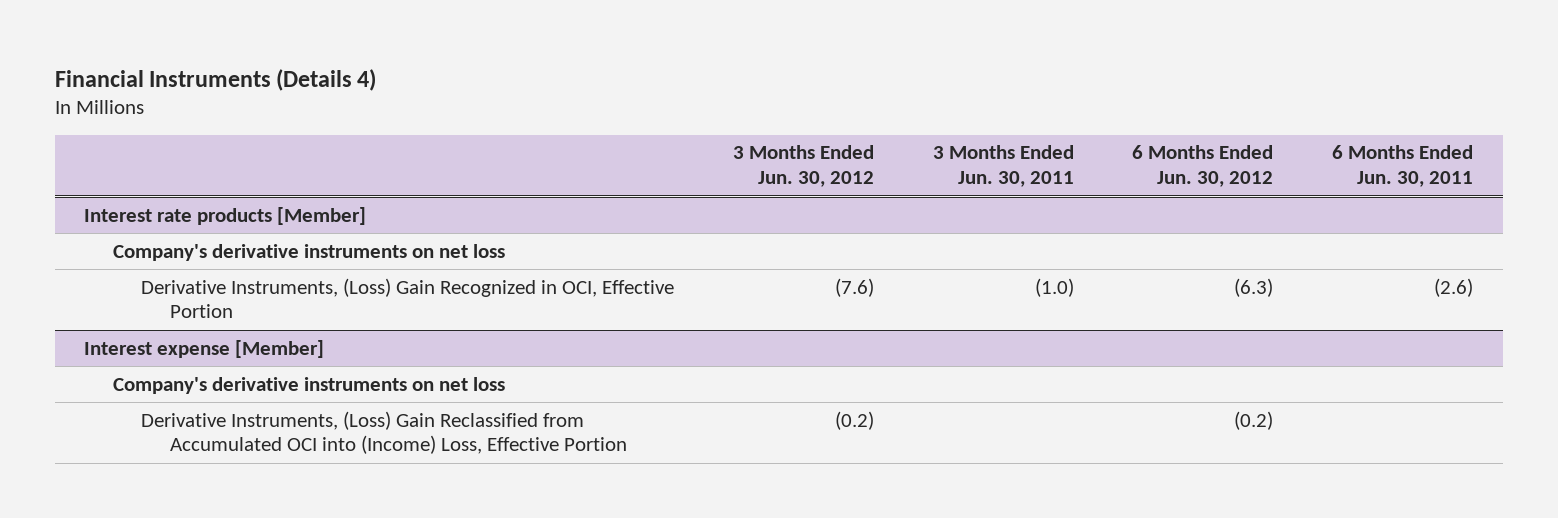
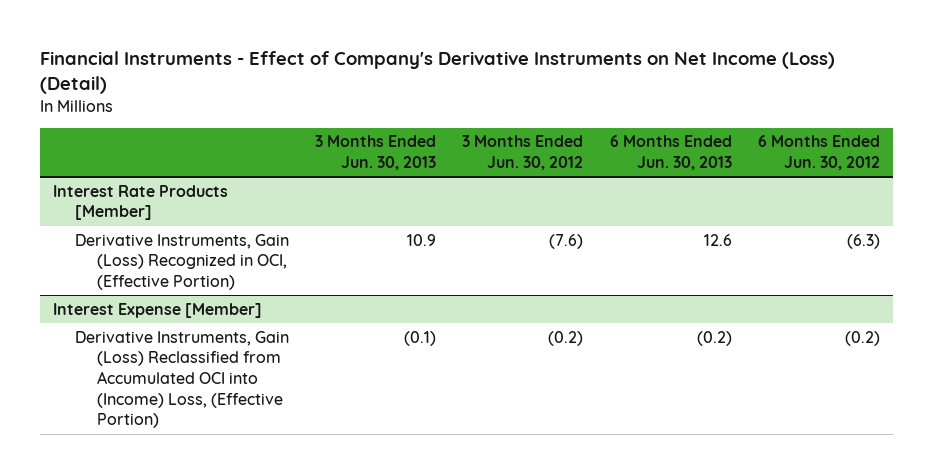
[55,68,377,91] Financial Instruments (Details 4) -> [40,51,836,94] Financial Instruments - Effect of Company's Derivative Instruments on Net Income (Loss) (Detail)
[932,145,1074,188] 3 Months Ended Jun. 30, 2011 -> none
[1332,145,1474,188] 6 Months Ended Jun. 30, 2011 -> none
none -> [315,135,437,170] 3 Months Ended Jun. 30, 2013
none -> [609,135,732,170] 6 Months Ended Jun. 30, 2013
[112,243,505,261] Company's derivative instruments on net loss -> none
[112,376,505,394] Company's derivative instruments on net loss -> none
[84,206,367,225] Interest rate products [Member] -> [53,184,229,221] Interest Rate Products [Member]
[141,277,675,319] Derivative Instruments, (Loss) Gain Recognized in OCI, Effective Portion -> [75,233,290,291] Derivative Instruments, Gain (Loss) Recognized in OCI, (Effective Portion)
[84,339,325,358] Interest expense [Member] -> [53,302,263,318] Interest Expense [Member]
[141,410,627,455] Derivative Instruments, (Loss) Gain Reclassified from Accumulated OCI into (Income) Loss, Effective Portion -> [75,330,290,429] Derivative Instruments, Gain (Loss) Reclassified from Accumulated OCI into (Income) Loss, (Effective Portion)

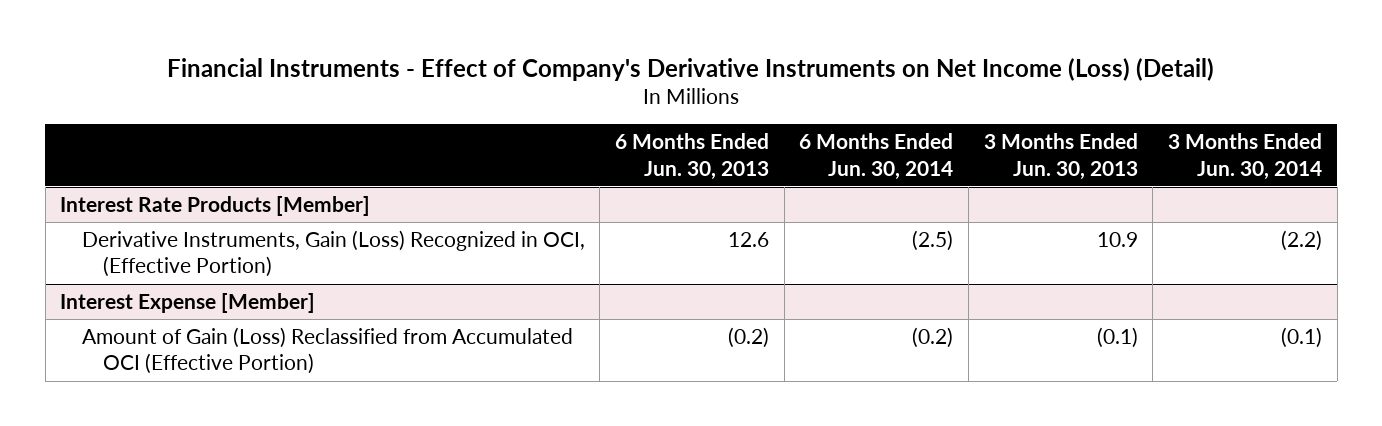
[462,135,584,170] 3 Months Ended Jun. 30, 2012 -> none
[757,135,880,170] 6 Months Ended Jun. 30, 2012 -> none
none -> [799,133,954,180] 6 Months Ended Jun. 30, 2014
none -> [1167,133,1322,180] 3 Months Ended Jun. 30, 2014
[75,330,290,429] Derivative Instruments, Gain (Loss) Reclassified from Accumulated OCI into (Income) Loss, (Effective Portion) -> [81,326,573,375] Amount of Gain (Loss) Reclassified from Accumulated OCI (Effective Portion)

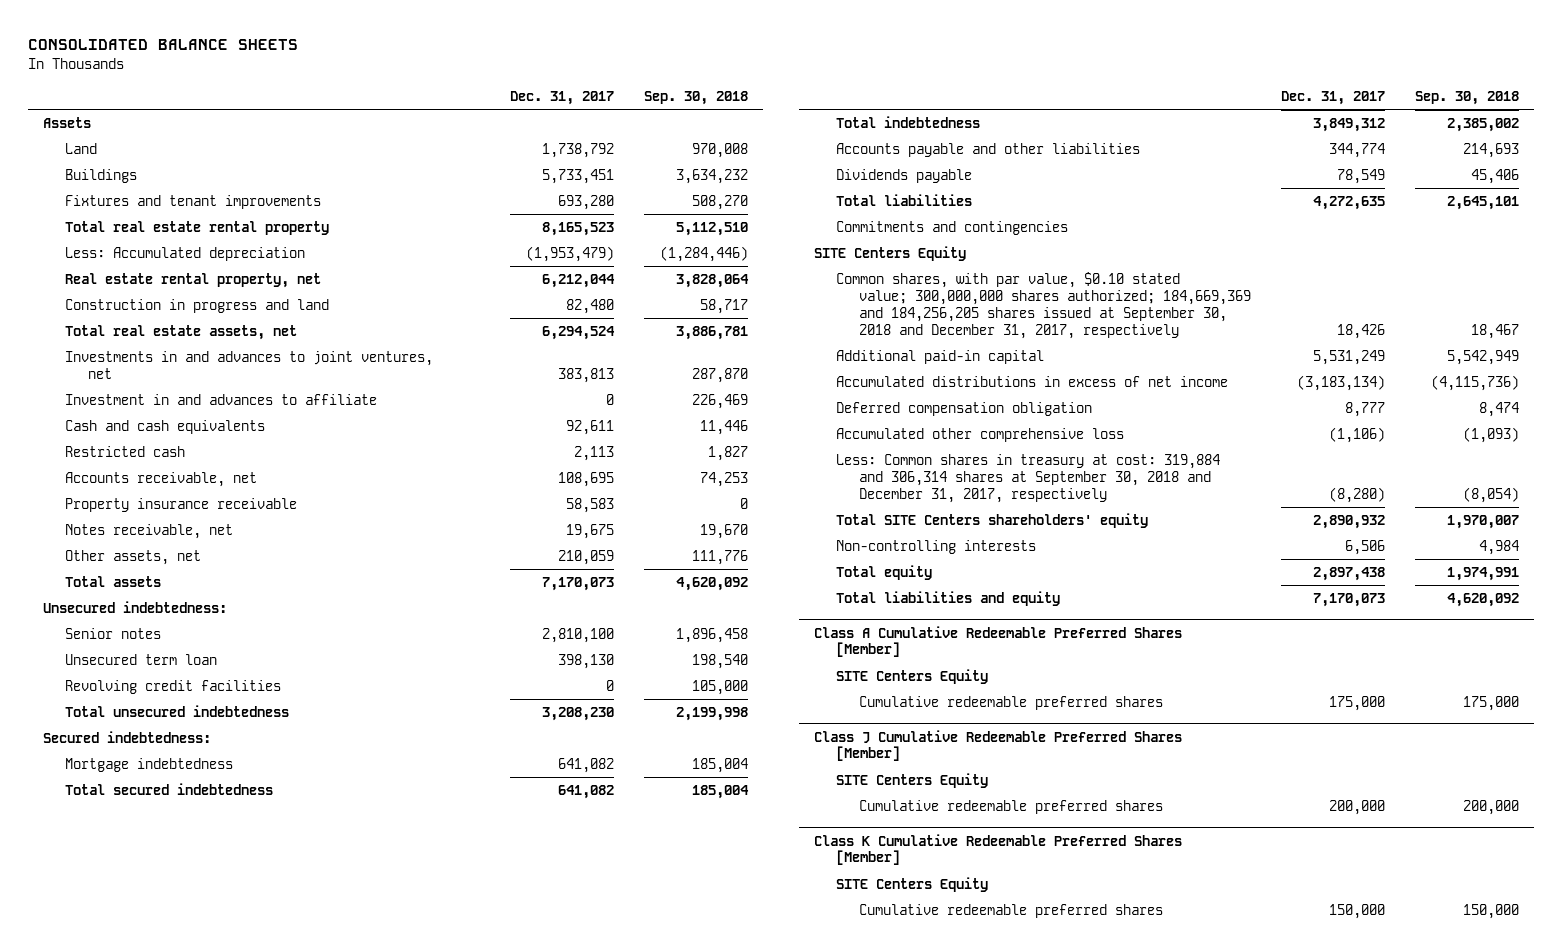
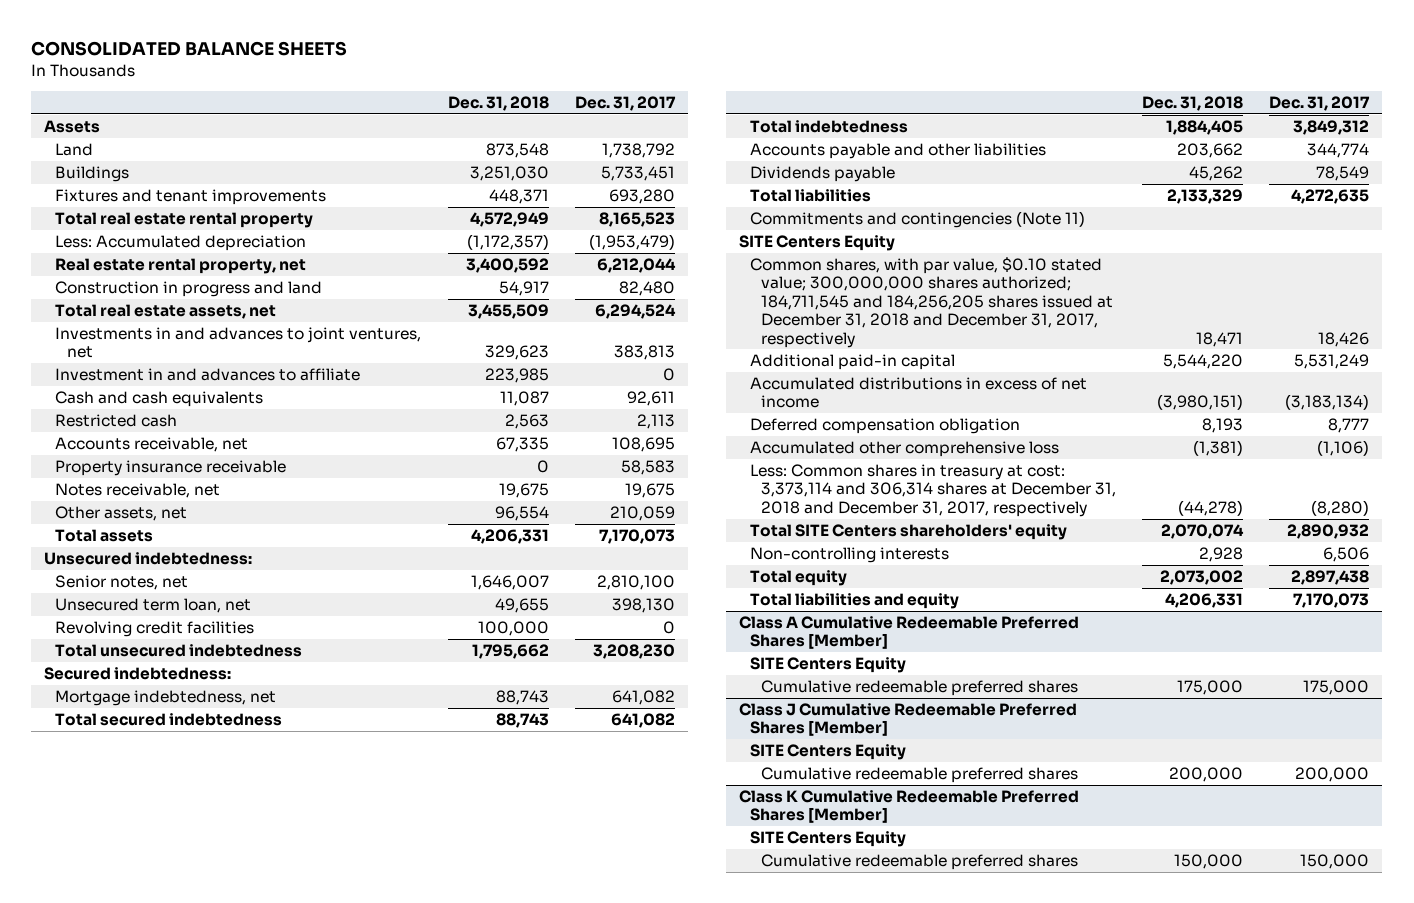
[644,90,749,105] Sep. 30, 2018 -> none
none -> [447,96,549,112] Dec. 31, 2018
[65,628,162,640] Senior notes -> [55,574,189,590] Senior notes, net
[65,654,218,666] Unsecured term loan -> [55,597,252,613] Unsecured term loan, net
[65,758,234,773] Mortgage indebtedness -> [55,689,277,706] Mortgage indebtedness, net
[836,221,1069,236] Commitments and contingencies -> [750,210,1086,228] Commitments and contingencies (Note 11)
[836,272,1251,339] Common shares, with par value, $0.10 stated value; 300,000,000 shares authorized; 184,669,369 and 184,256,205 shares issued at September 30, 2018 and December 31, 2017, respectively -> [750,256,1114,348] Common shares, with par value, $0.10 stated value; 300,000,000 shares authorized; 184,711,545 and 184,256,205 shares issued at December 31, 2018 and December 31, 2017, respectively
[836,454,1221,503] Less: Common shares in treasury at cost: 319,884 and 306,314 shares at September 30, 2018 and December 31, 2017, respectively -> [750,463,1117,517] Less: Common shares in treasury at cost: 3,373,114 and 306,314 shares at December 31, 2018 and December 31, 2017, respectively

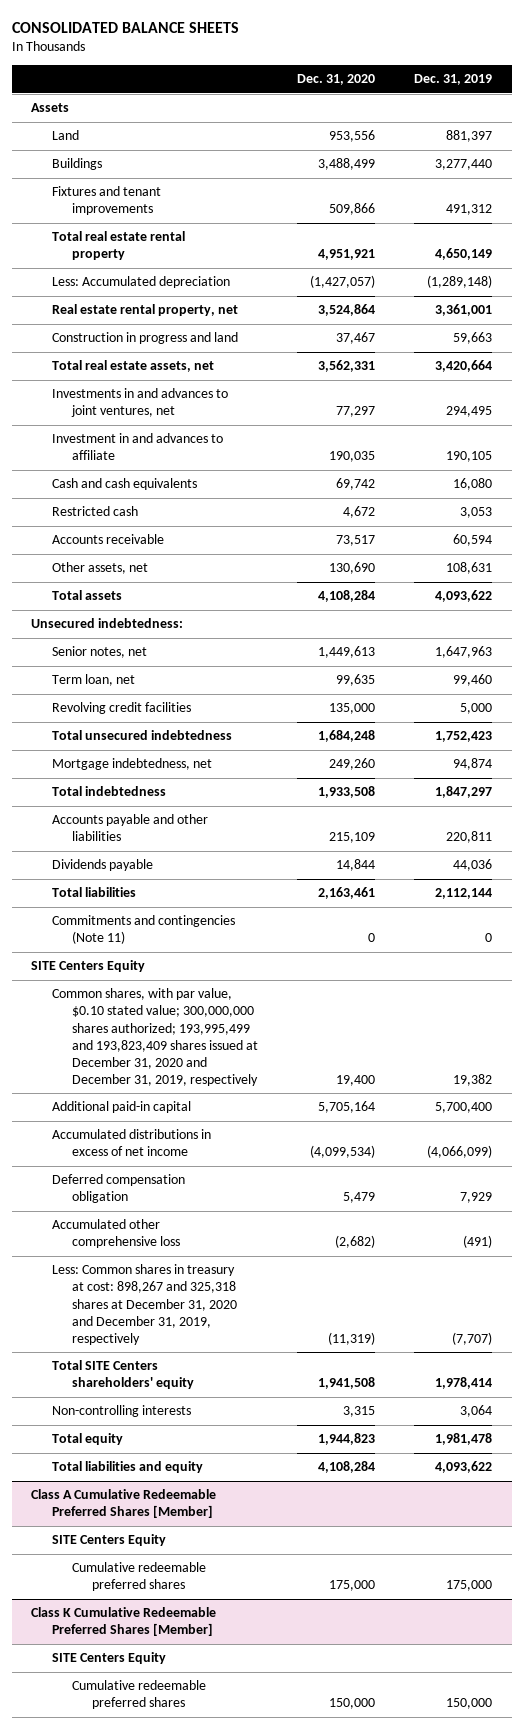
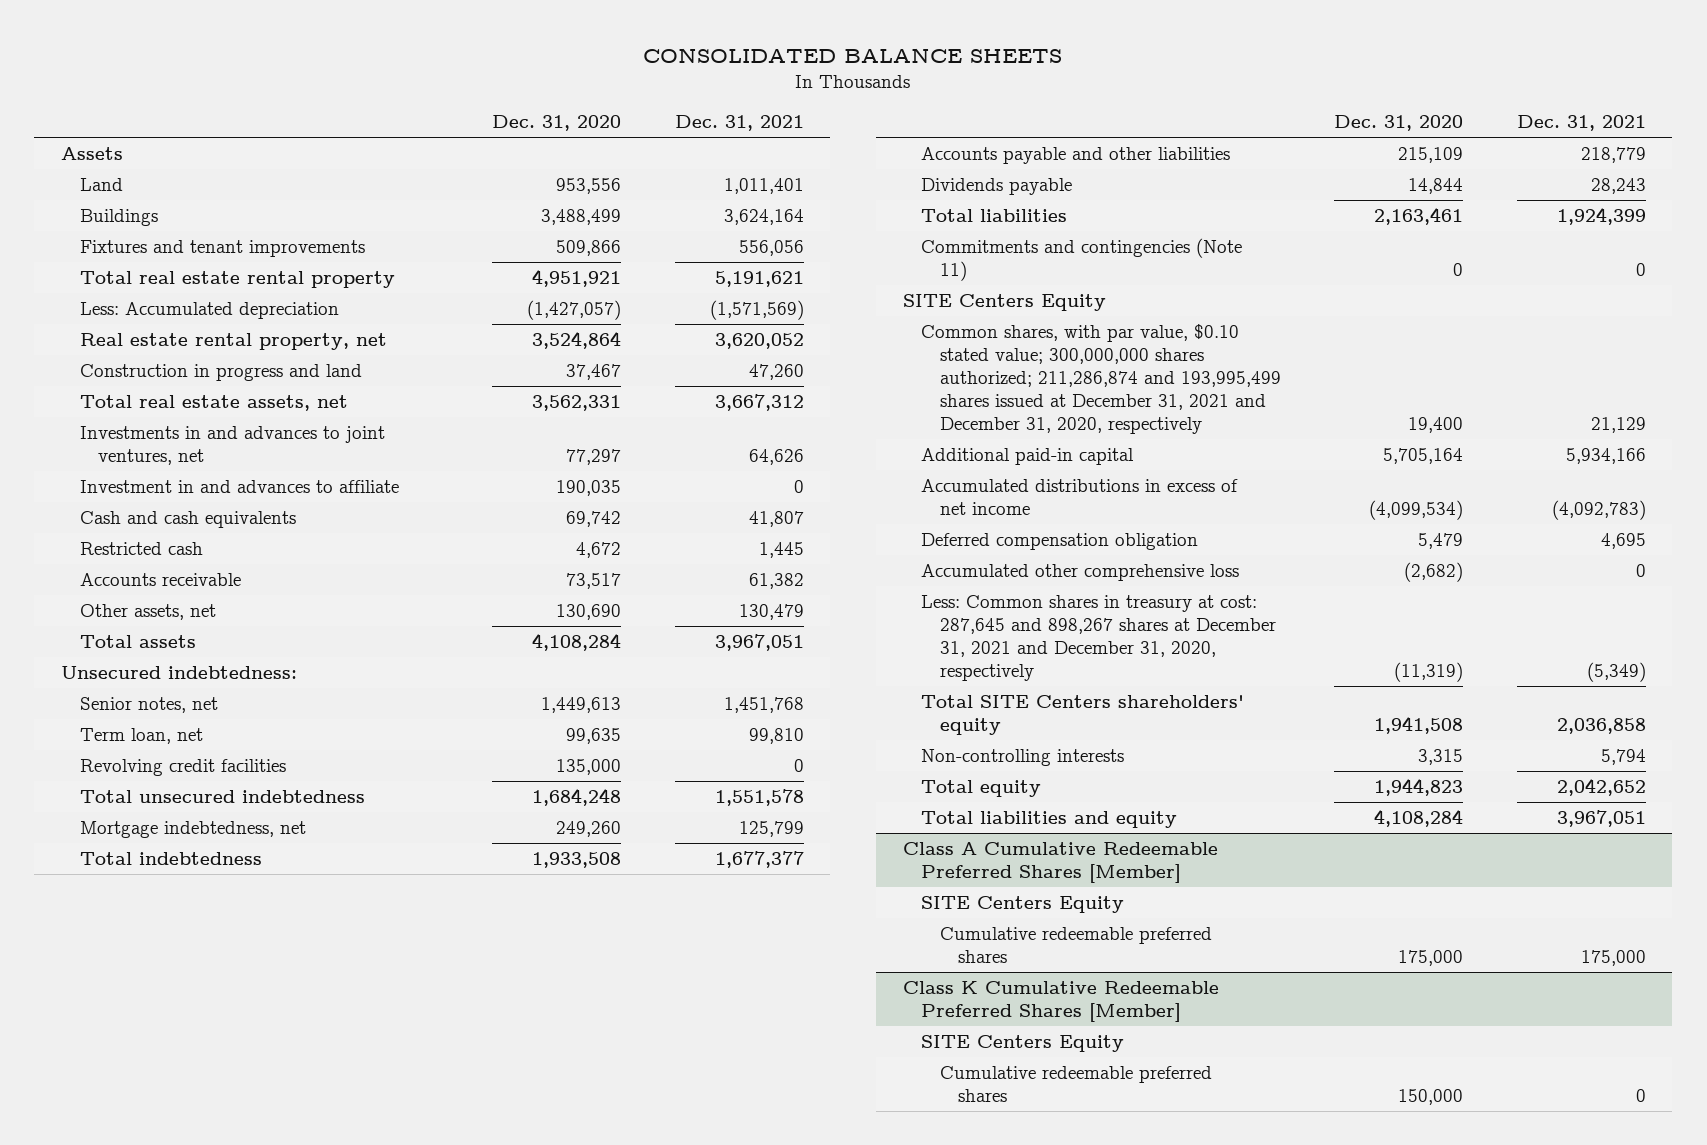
[414,74,493,86] Dec. 31, 2019 -> none
none -> [674,114,804,131] Dec. 31, 2021
[51,988,258,1086] Common shares, with par value, $0.10 stated value; 300,000,000 shares authorized; 193,995,499 and 193,823,409 shares issued at December 31, 2020 and December 31, 2019, respectively -> [921,323,1281,435] Common shares, with par value, $0.10 stated value; 300,000,000 shares authorized; 211,286,874 and 193,995,499 shares issued at December 31, 2021 and December 31, 2020, respectively
[51,1264,237,1345] Less: Common shares in treasury at cost: 898,267 and 325,318 shares at December 31, 2020 and December 31, 2019, respectively -> [921,594,1276,682] Less: Common shares in treasury at cost: 287,645 and 898,267 shares at December 31, 2021 and December 31, 2020, respectively

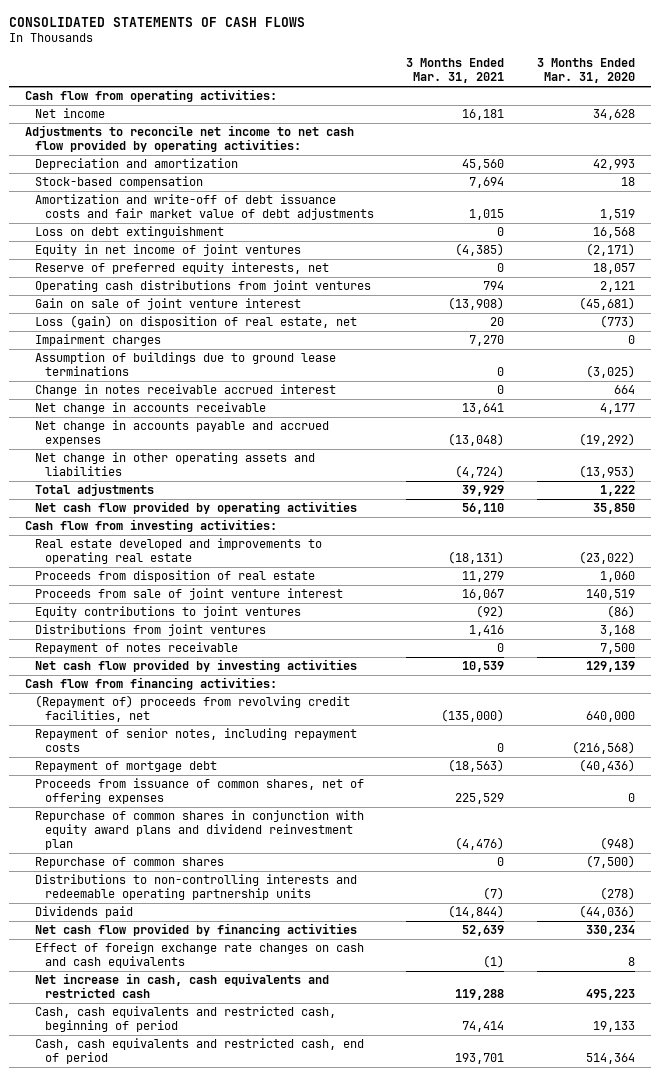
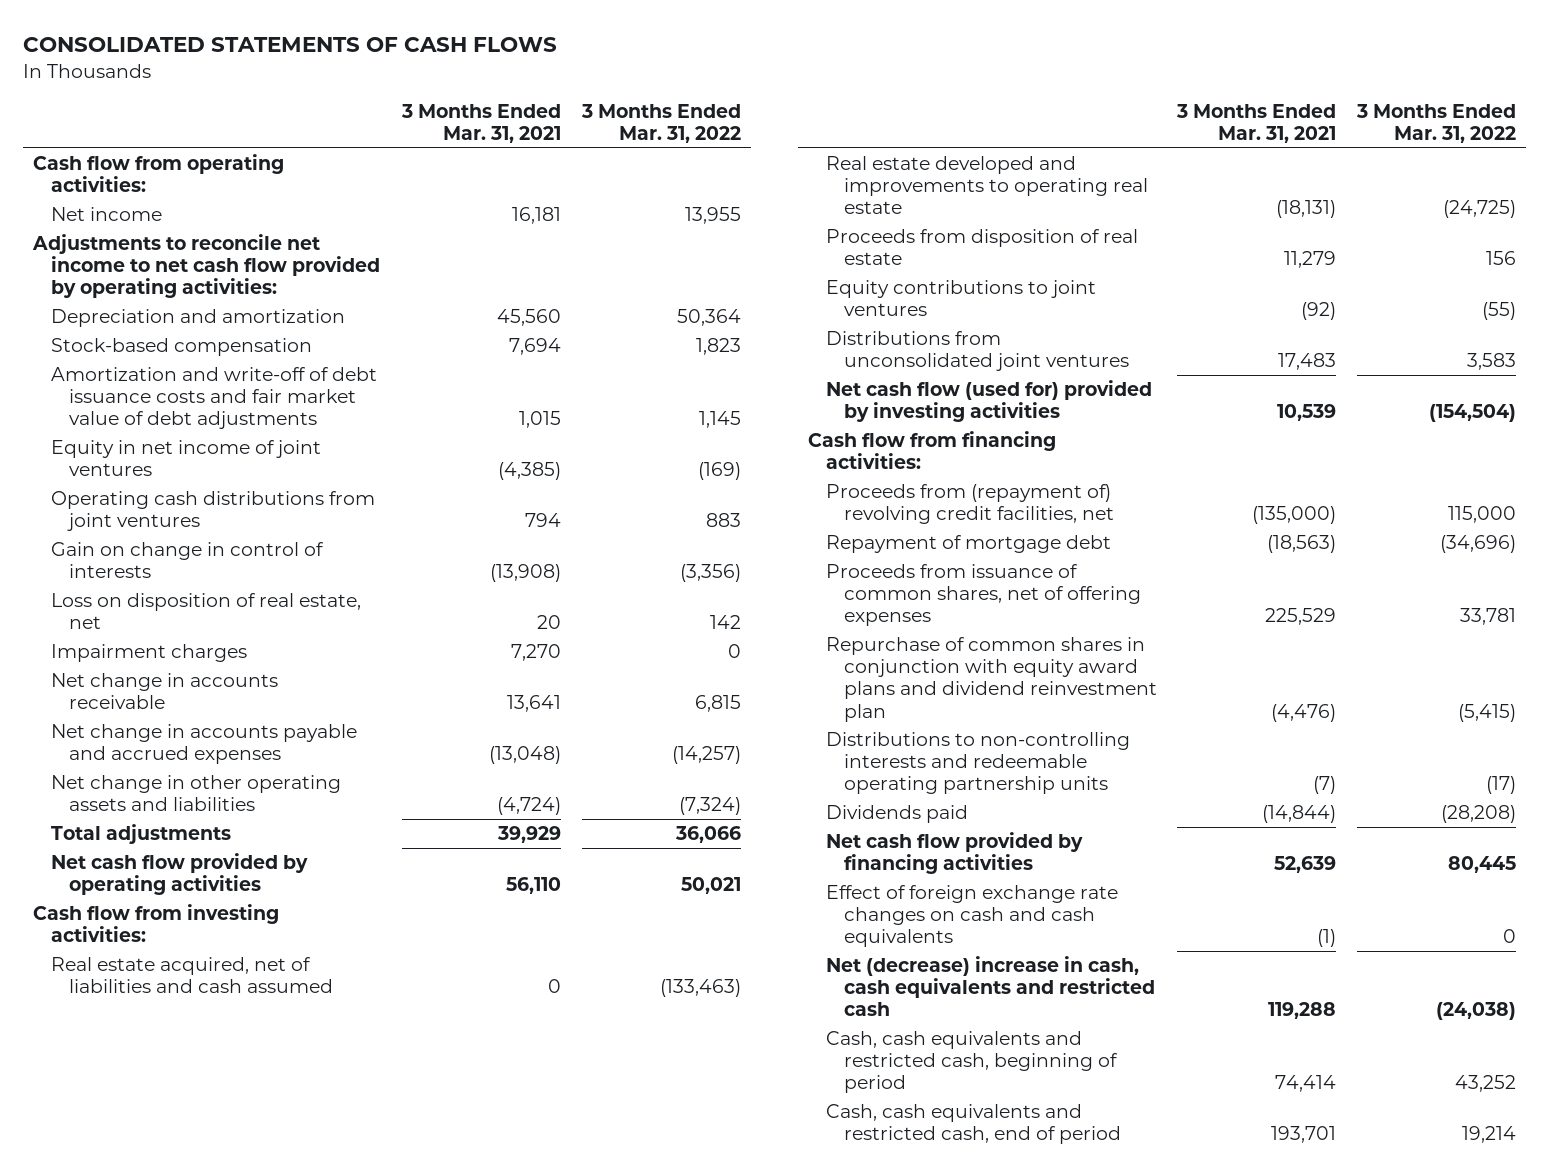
[536,58,635,84] 3 Months Ended Mar. 31, 2020 -> none
none -> [580,103,741,143] 3 Months Ended Mar. 31, 2022
[35,226,225,239] Loss on debt extinguishment -> none
[35,262,330,275] Reserve of preferred equity interests, net -> none
[35,298,302,311] Gain on sale of joint venture interest -> [51,542,325,579] Gain on change in control of interests
[35,315,358,329] Loss (gain) on disposition of real estate, net -> [51,593,362,630] Loss on disposition of real estate, net
[35,352,337,377] Assumption of buildings due to ground lease terminations -> none
[35,384,337,397] Change in notes receivable accrued interest -> none
none -> [51,957,333,994] Real estate acquired, net of liabilities and cash assumed
[35,588,344,601] Proceeds from sale of joint venture interest -> none
[35,642,239,655] Repayment of notes receivable -> none
[35,624,267,637] Distributions from joint ventures -> [826,331,1129,372] Distributions from unconsolidated joint ventures
[469,625,505,637] 1,416 -> [1278,353,1337,371] 17,483
[35,659,358,673] Net cash flow provided by investing activities -> [826,380,1153,423] Net cash flow (used for) provided by investing activities
[35,728,358,753] Repayment of senior notes, including repayment costs -> none
[35,695,351,723] (Repayment of) proceeds from revolving credit facilities, net -> [826,484,1114,525] Proceeds from (repayment of) revolving credit facilities, net
[35,857,225,869] Repurchase of common shares -> none
[35,973,330,999] Net increase in cash, cash equivalents and restricted cash -> [826,956,1155,1017] Net (decrease) increase in cash, cash equivalents and restricted cash

